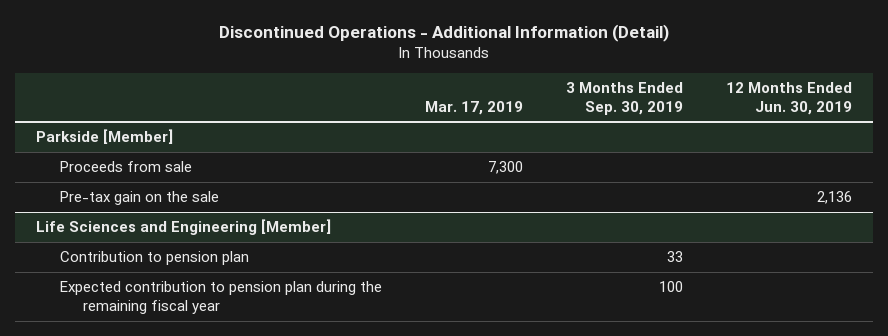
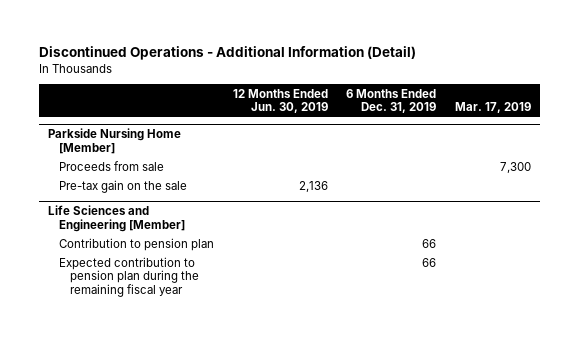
[565,81,683,115] 3 Months Ended Sep. 30, 2019 -> none
none -> [346,88,437,114] 6 Months Ended Dec. 31, 2019
[36,129,174,145] Parkside [Member] -> [48,128,182,154] Parkside Nursing Home [Member]

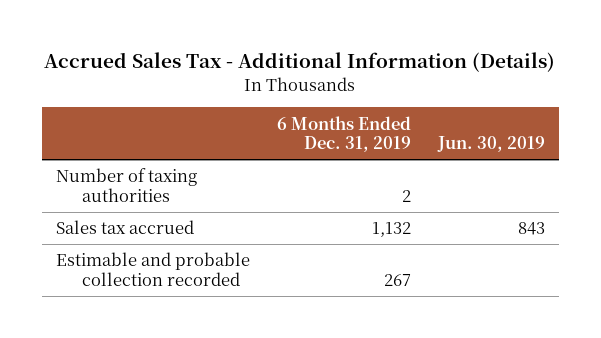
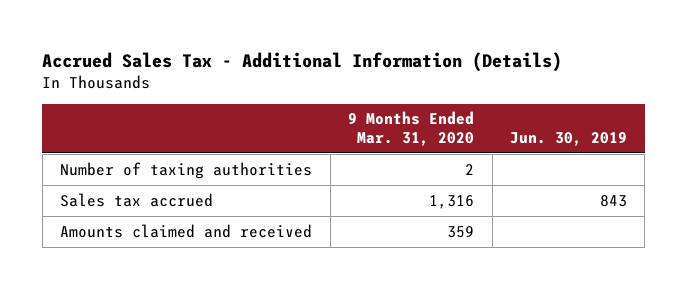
[276,115,411,153] 6 Months Ended Dec. 31, 2019 -> none
none -> [348,111,475,146] 9 Months Ended Mar. 31, 2020
[55,252,250,286] Estimable and probable collection recorded -> [60,223,313,238] Amounts claimed and received

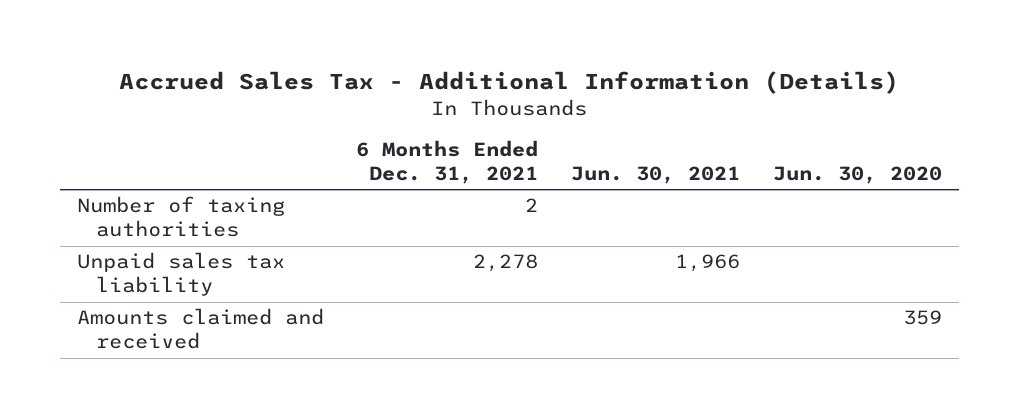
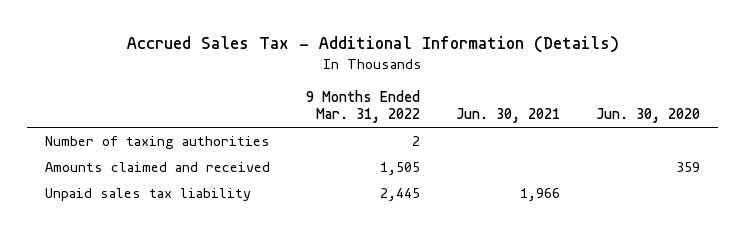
[356,139,539,184] 6 Months Ended Dec. 31, 2021 -> none
none -> [305,90,420,124] 9 Months Ended Mar. 31, 2022
[76,252,285,297] Unpaid sales tax liability -> [44,188,251,202] Unpaid sales tax liability

